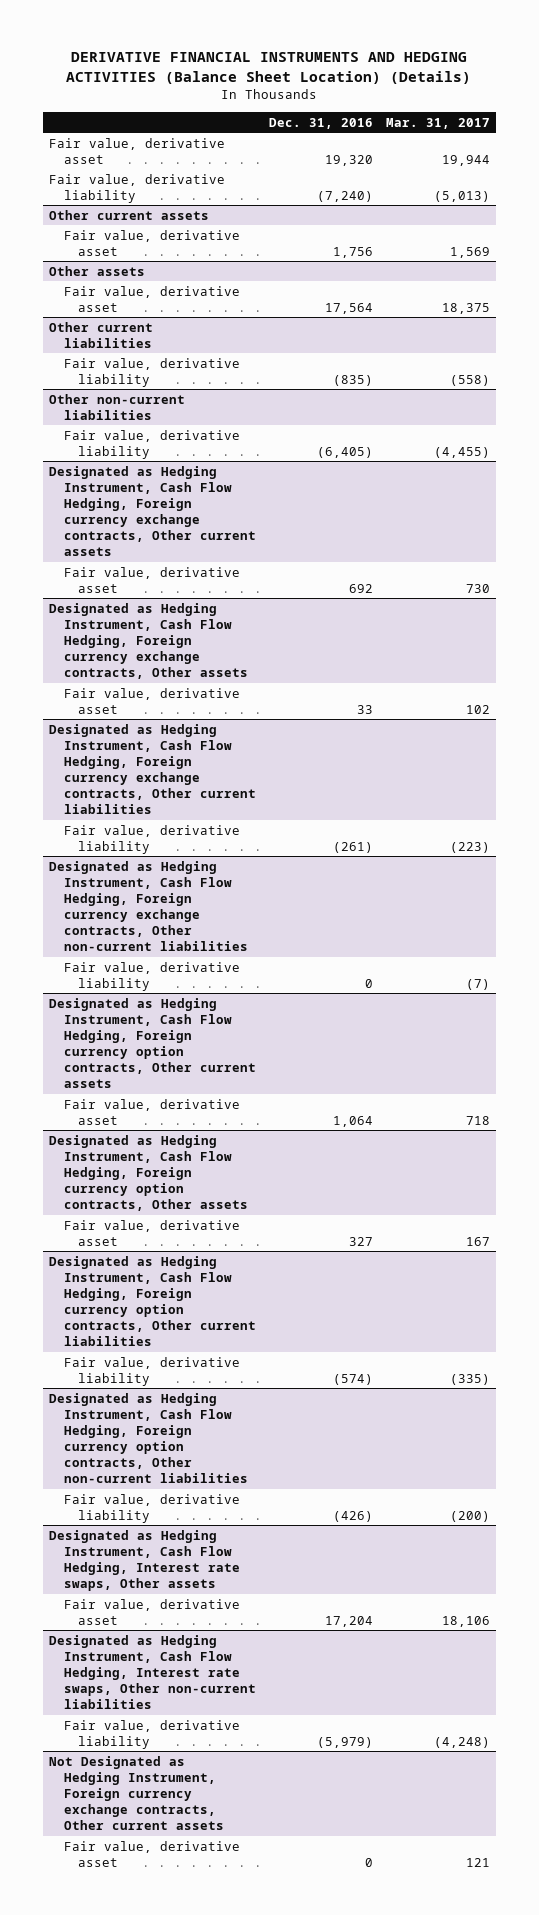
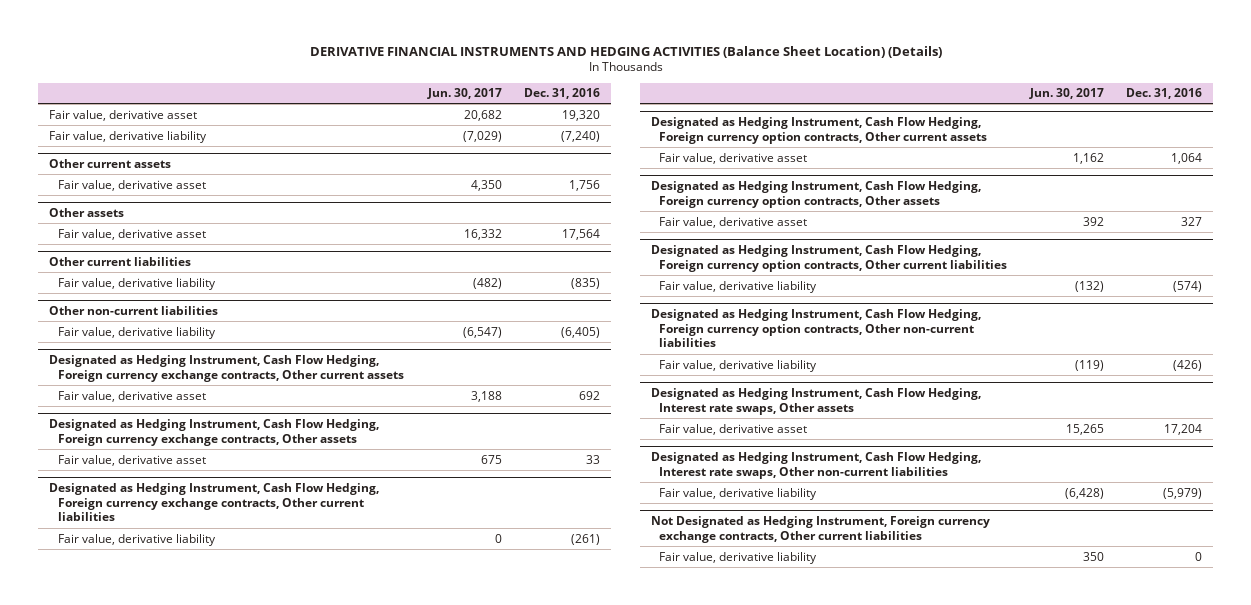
[385,117,490,129] Mar. 31, 2017 -> none
none -> [427,88,503,100] Jun. 30, 2017
[49,860,248,952] Designated as Hedging Instrument, Cash Flow Hedging, Foreign currency exchange contracts, Other non-current liabilities -> none
[63,961,240,991] Fair value, derivative liability -> none
[49,1755,224,1831] Not Designated as Hedging Instrument, Foreign currency exchange contracts, Other current assets -> [650,515,990,543] Not Designated as Hedging Instrument, Foreign currency exchange contracts, Other current liabilities
[63,1840,240,1867] Fair value, derivative asset -> [659,551,818,564] Fair value, derivative liability

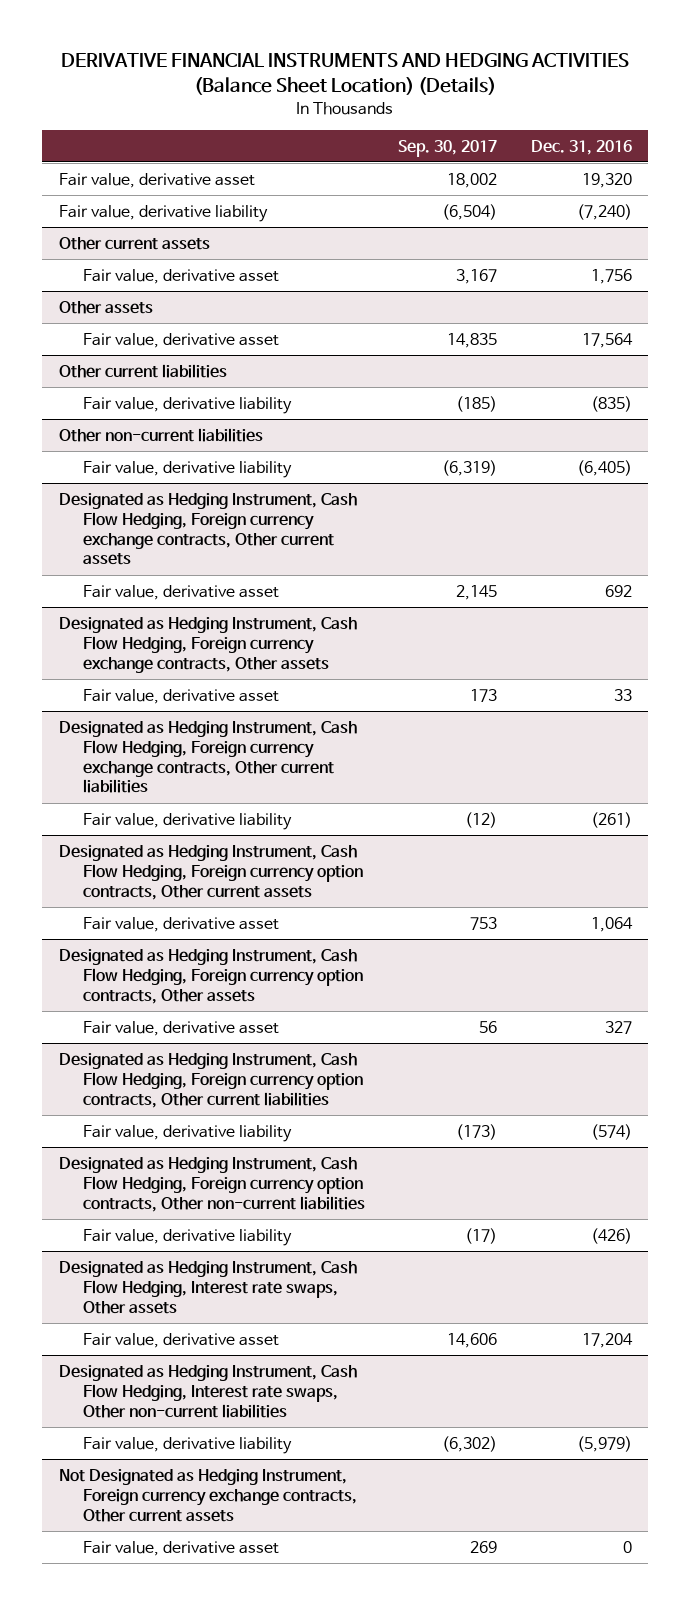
[427,88,503,100] Jun. 30, 2017 -> none
none -> [398,139,498,157] Sep. 30, 2017
[650,515,990,543] Not Designated as Hedging Instrument, Foreign currency exchange contracts, Other current liabilities -> [58,1468,358,1522] Not Designated as Hedging Instrument, Foreign currency exchange contracts, Other current assets
[659,551,818,564] Fair value, derivative liability -> [83,1540,280,1556] Fair value, derivative asset

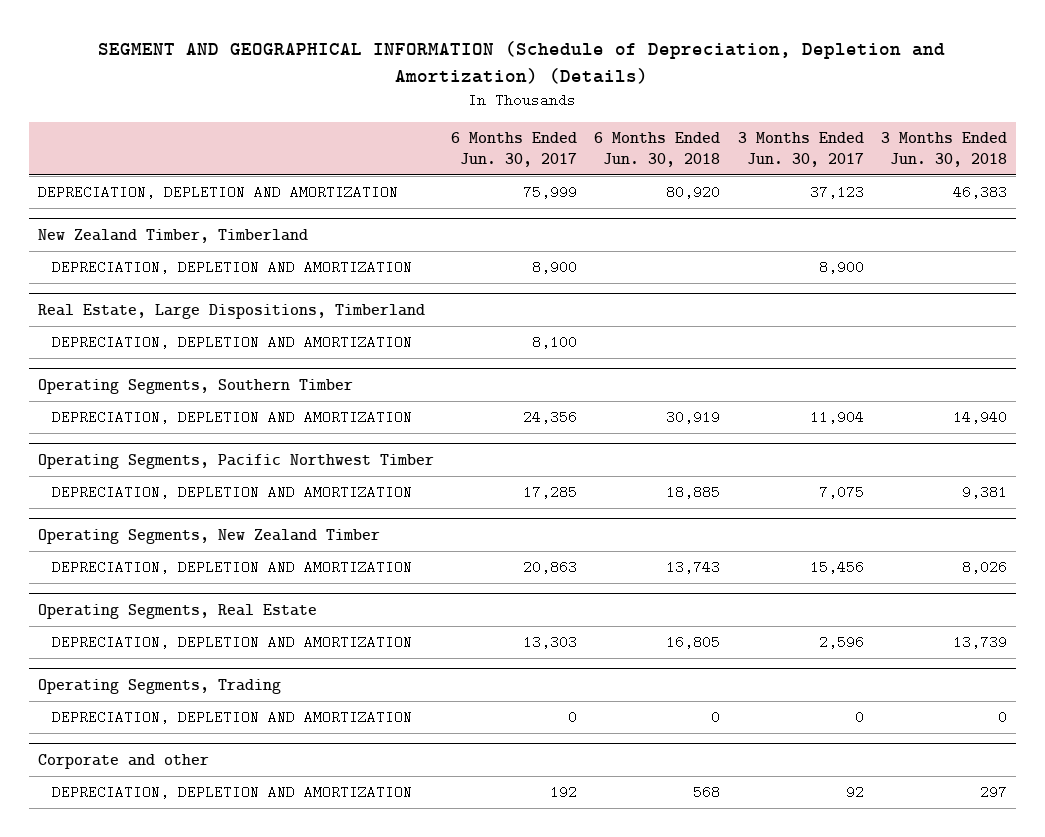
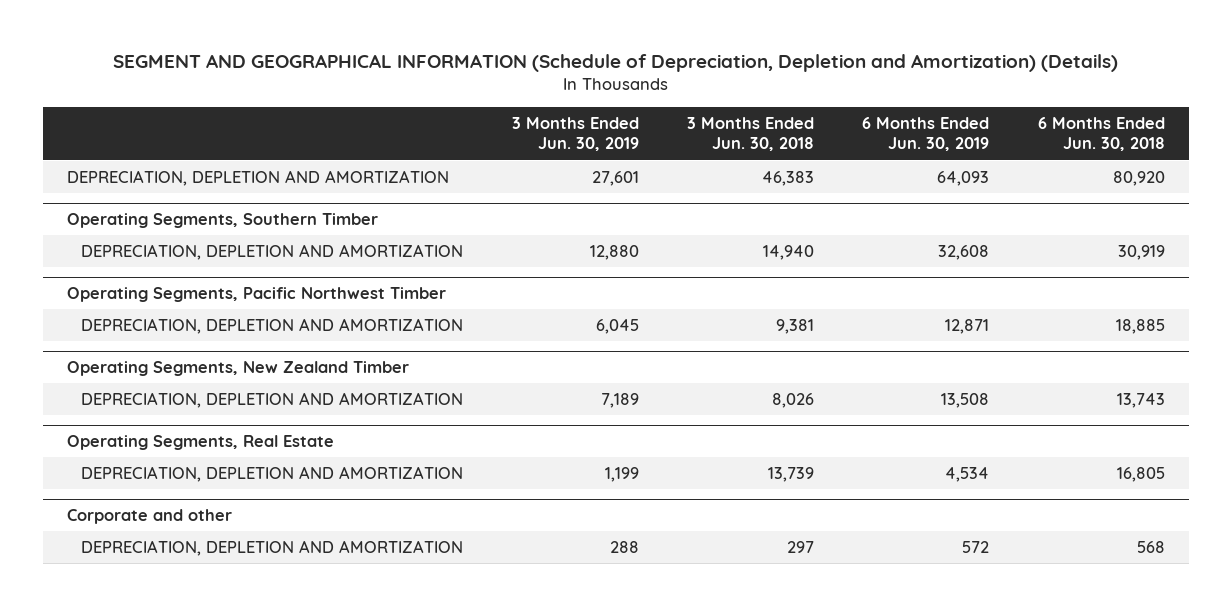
[451,131,578,167] 6 Months Ended Jun. 30, 2017 -> none
[737,131,864,167] 3 Months Ended Jun. 30, 2017 -> none
none -> [511,116,639,152] 3 Months Ended Jun. 30, 2019
none -> [862,116,990,152] 6 Months Ended Jun. 30, 2019
[37,228,308,243] New Zealand Timber, Timberland -> none
[51,260,412,275] DEPRECIATION, DEPLETION AND AMORTIZATION -> none
[37,303,425,319] Real Estate, Large Dispositions, Timberland -> none
[51,335,412,350] DEPRECIATION, DEPLETION AND AMORTIZATION -> none
[37,678,281,694] Operating Segments, Trading -> none
[51,710,412,725] DEPRECIATION, DEPLETION AND AMORTIZATION -> none

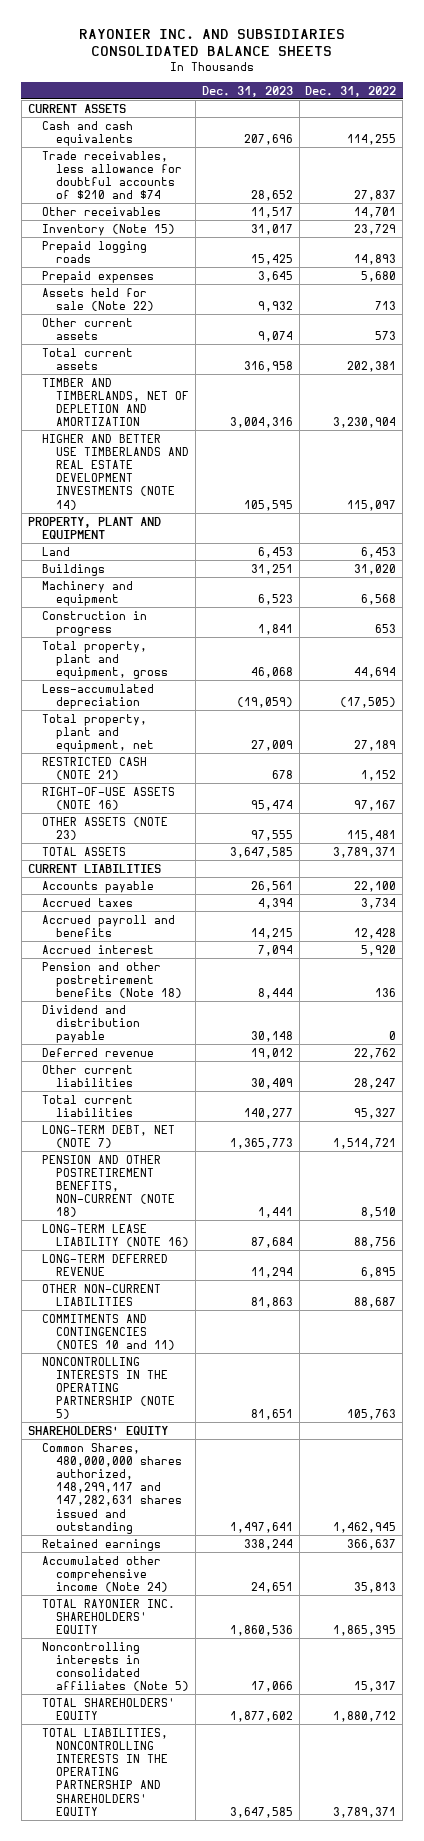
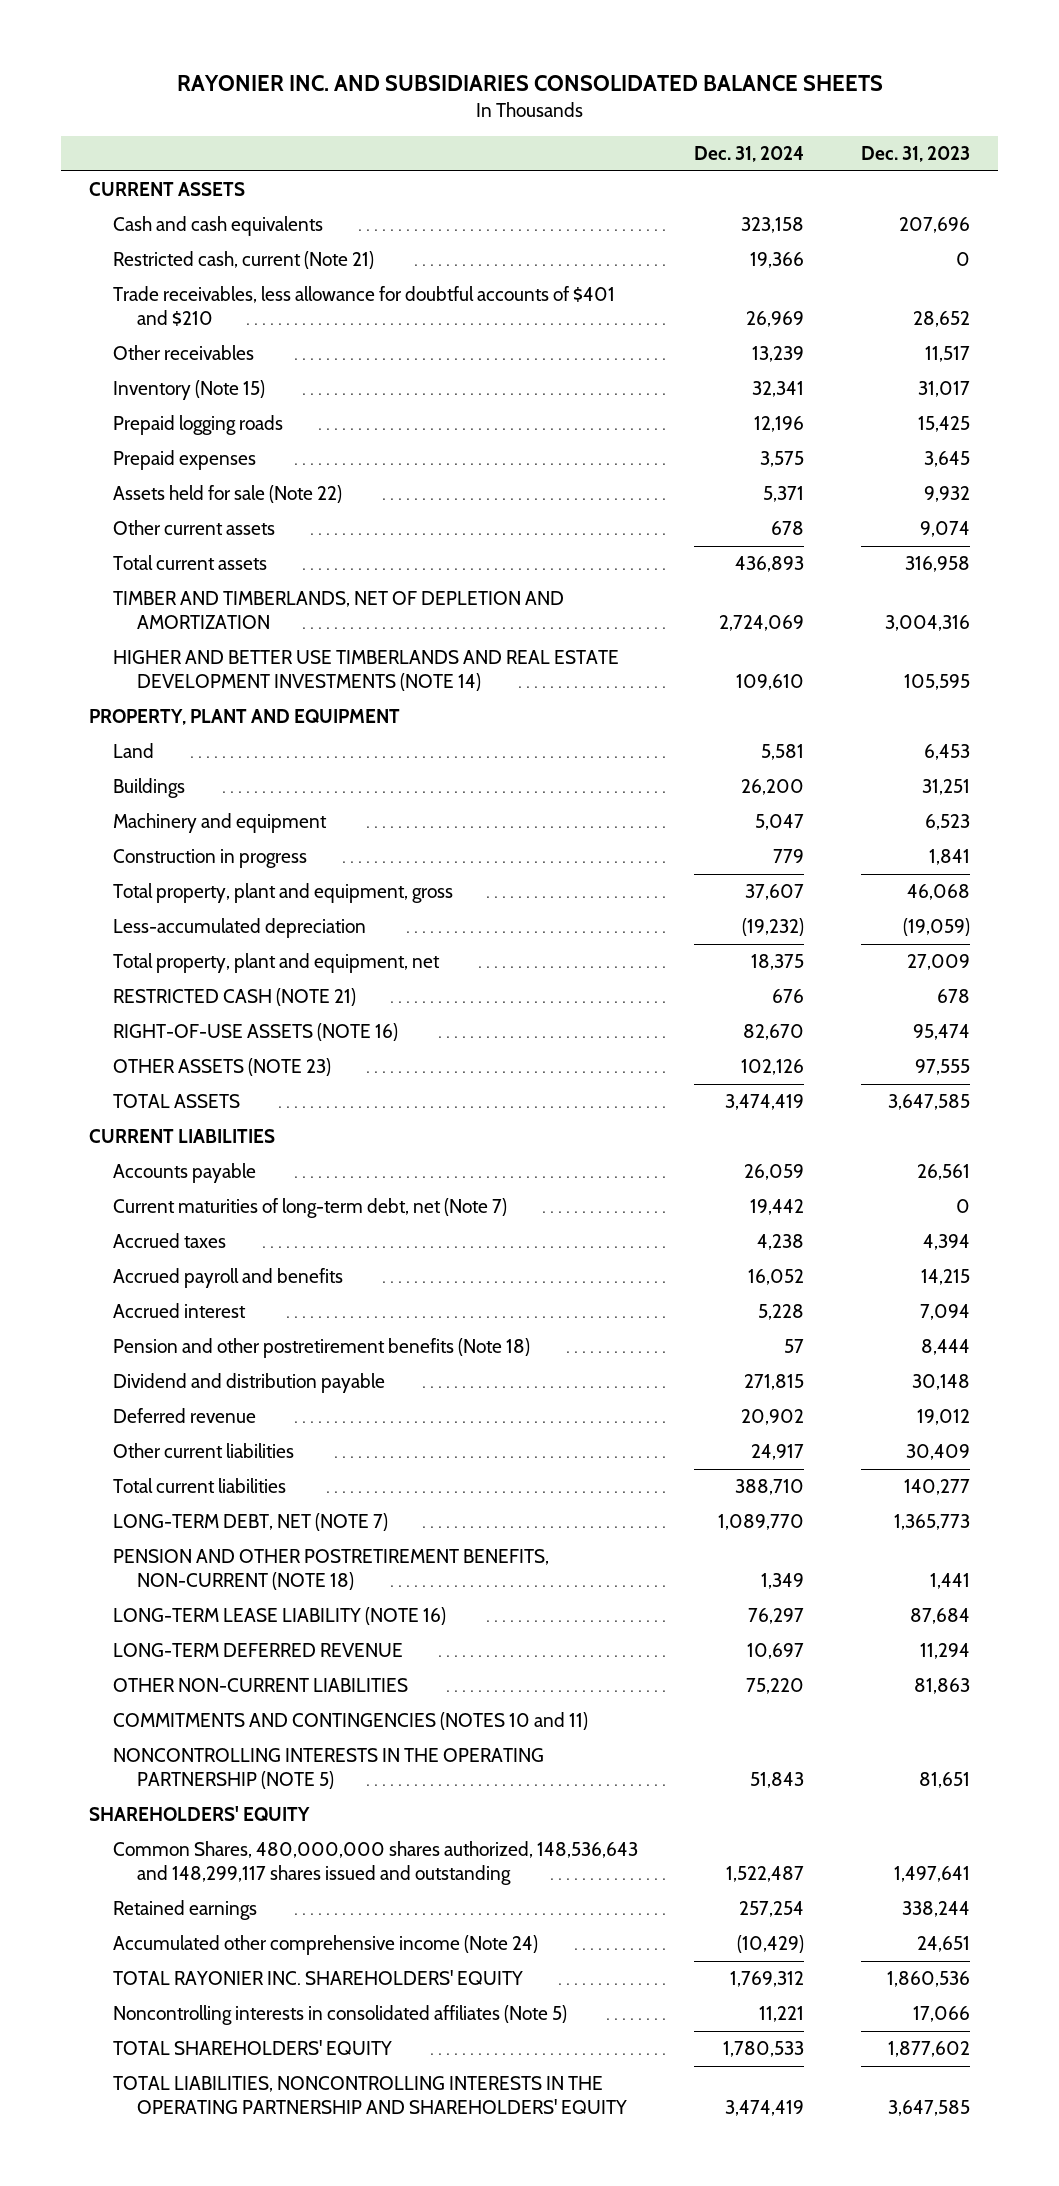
[305,85,397,97] Dec. 31, 2022 -> none
none -> [694,146,805,163] Dec. 31, 2024
none -> [113,251,375,270] Restricted cash, current (Note 21)
[41,150,182,200] Trade receivables, less allowance for doubtful accounts of $210 and $74 -> [113,286,616,327] Trade receivables, less allowance for doubtful accounts of $401 and $210
none -> [113,1198,508,1219] Current maturities of long-term debt, net (Note 7)
[41,1442,182,1534] Common Shares, 480,000,000 shares authorized, 148,299,117 and 147,282,631 shares issued and outstanding -> [113,1841,639,1886] Common Shares, 480,000,000 shares authorized, 148,536,643 and 148,299,117 shares issued and outstanding

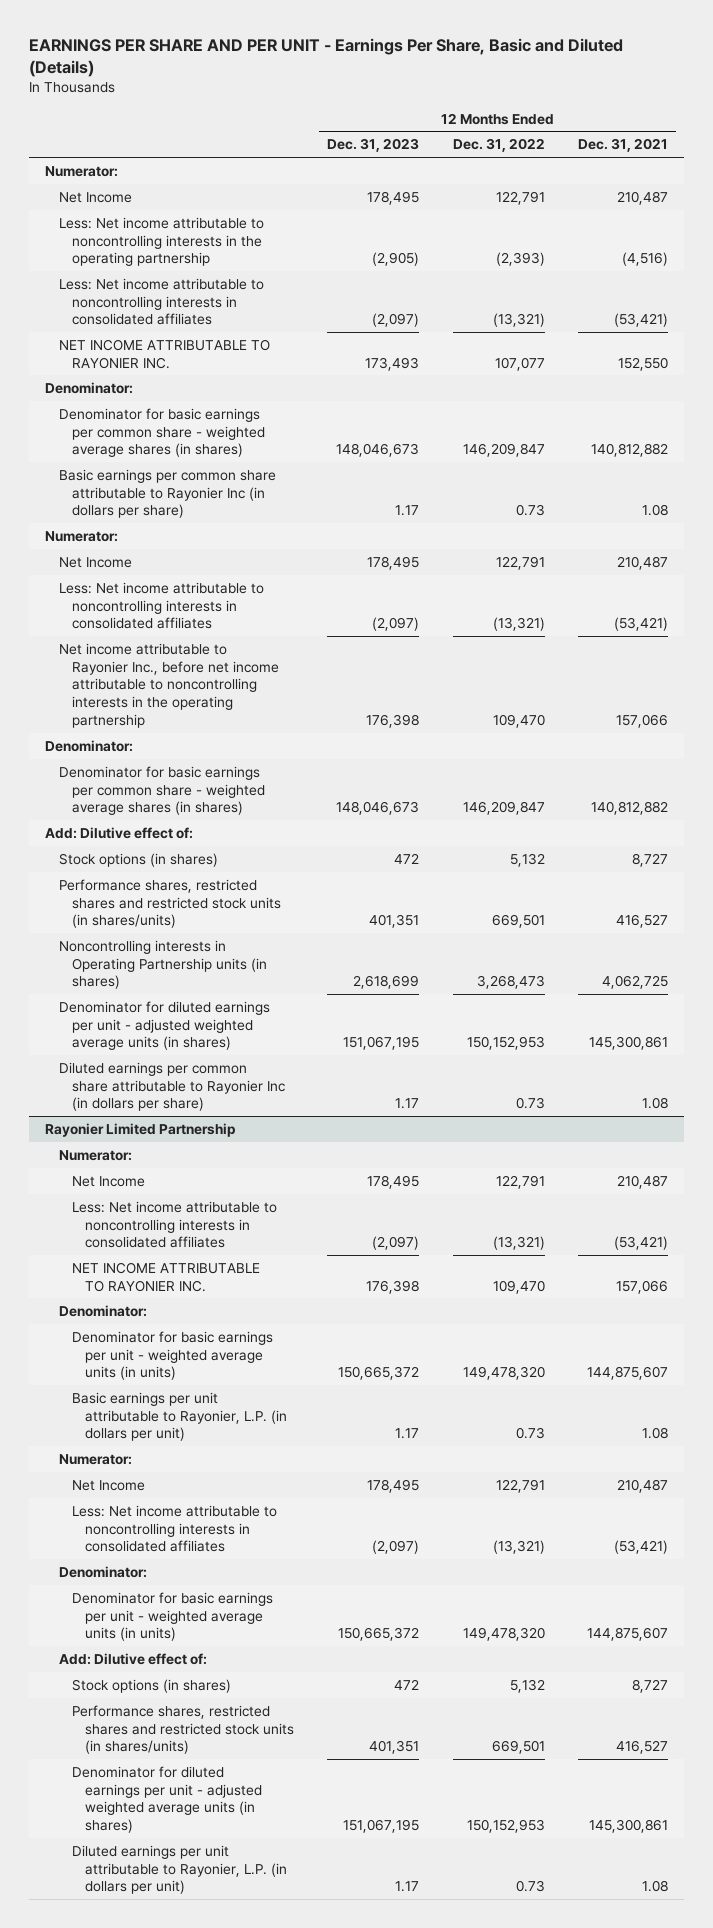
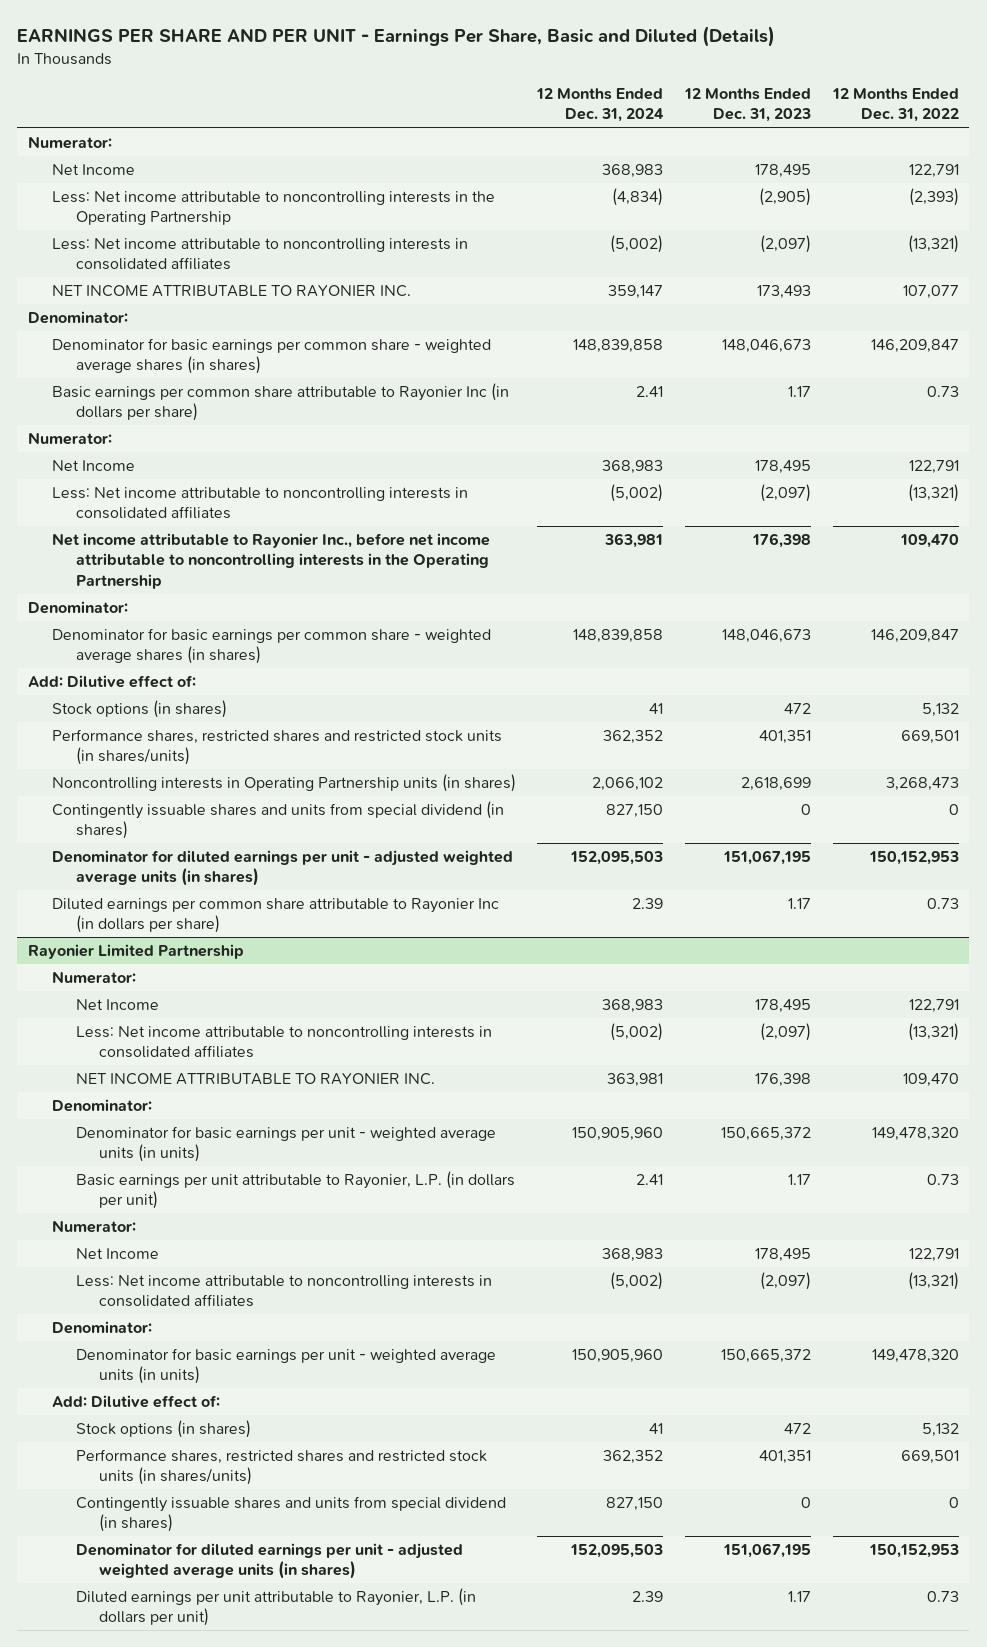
[577,138,668,153] Dec. 31, 2021 -> none
none -> [536,88,665,123] 12 Months Ended Dec. 31, 2024
[58,216,264,267] Less: Net income attributable to noncontrolling interests in the operating partnership -> [51,190,495,226] Less: Net income attributable to noncontrolling interests in the Operating Partnership
[58,642,279,728] Net income attributable to Rayonier Inc., before net income attributable to noncontrolling interests in the operating partnership -> [51,532,490,589] Net income attributable to Rayonier Inc., before net income attributable to noncontrolling interests in the Operating Partnership
none -> [51,800,504,840] Contingently issuable shares and units from special dividend (in shares)
none -> [75,1495,506,1533] Contingently issuable shares and units from special dividend (in shares)

